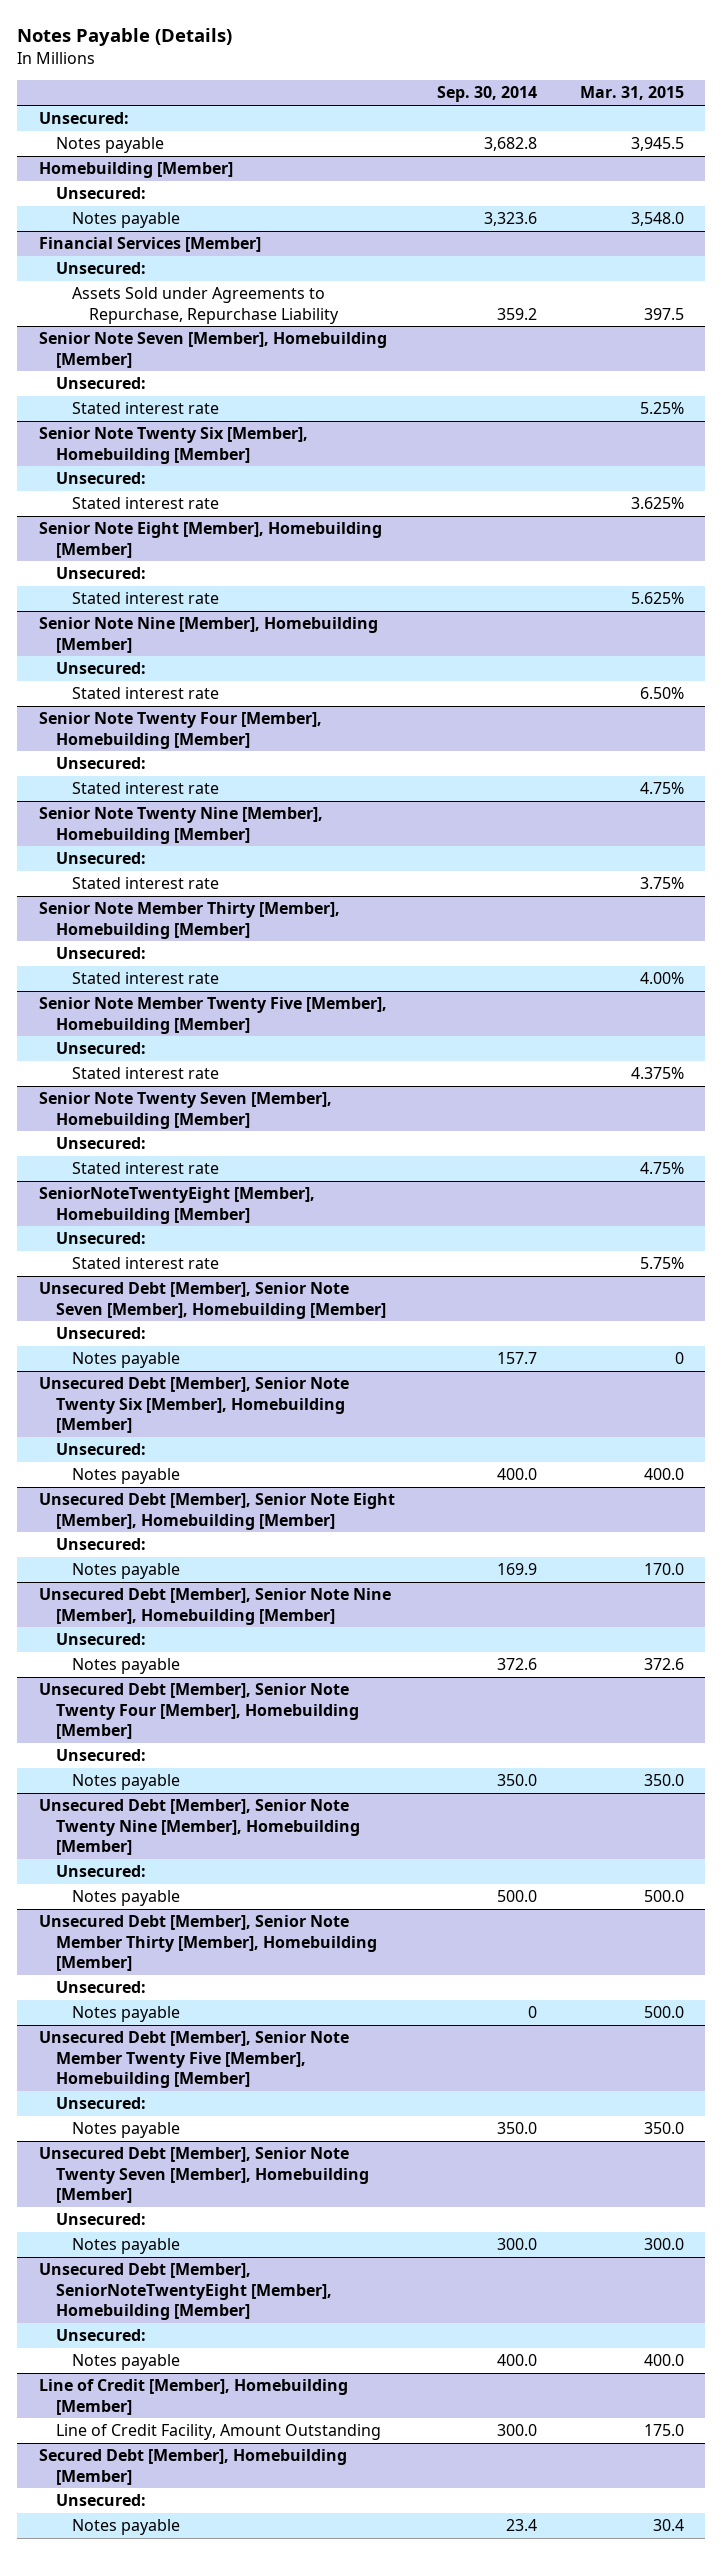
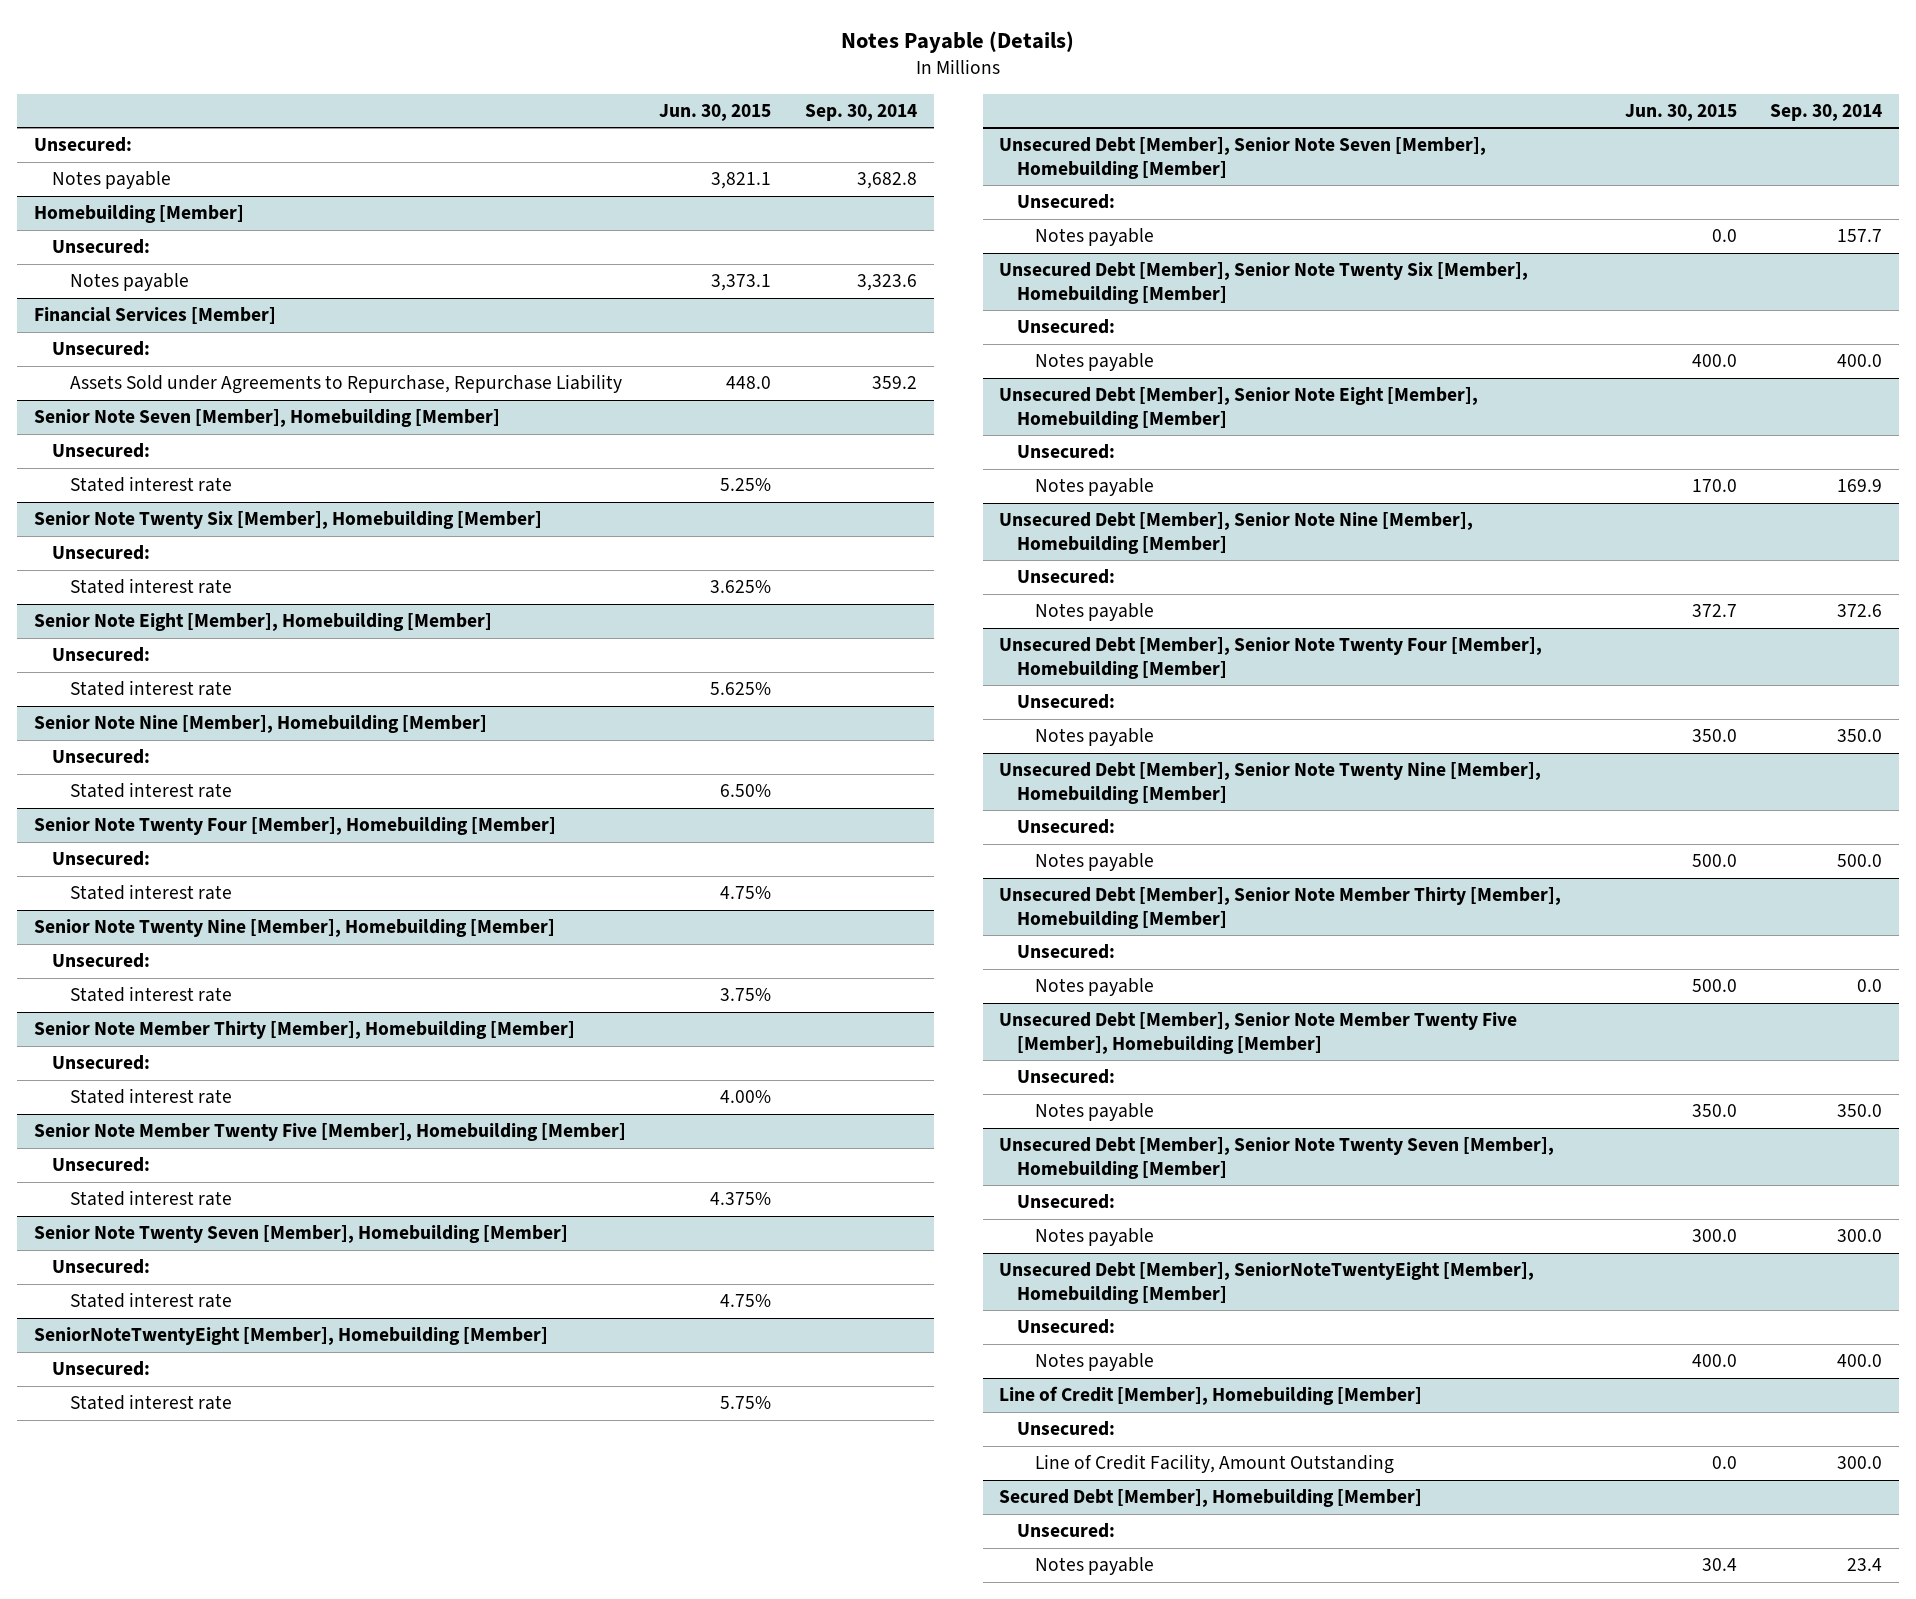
[579,86,684,101] Mar. 31, 2015 -> none
none -> [659,103,772,121] Jun. 30, 2015
[528,2006,538,2019] 0 -> [1857,979,1883,993] 0.0
none -> [1017,1421,1116,1437] Unsecured:

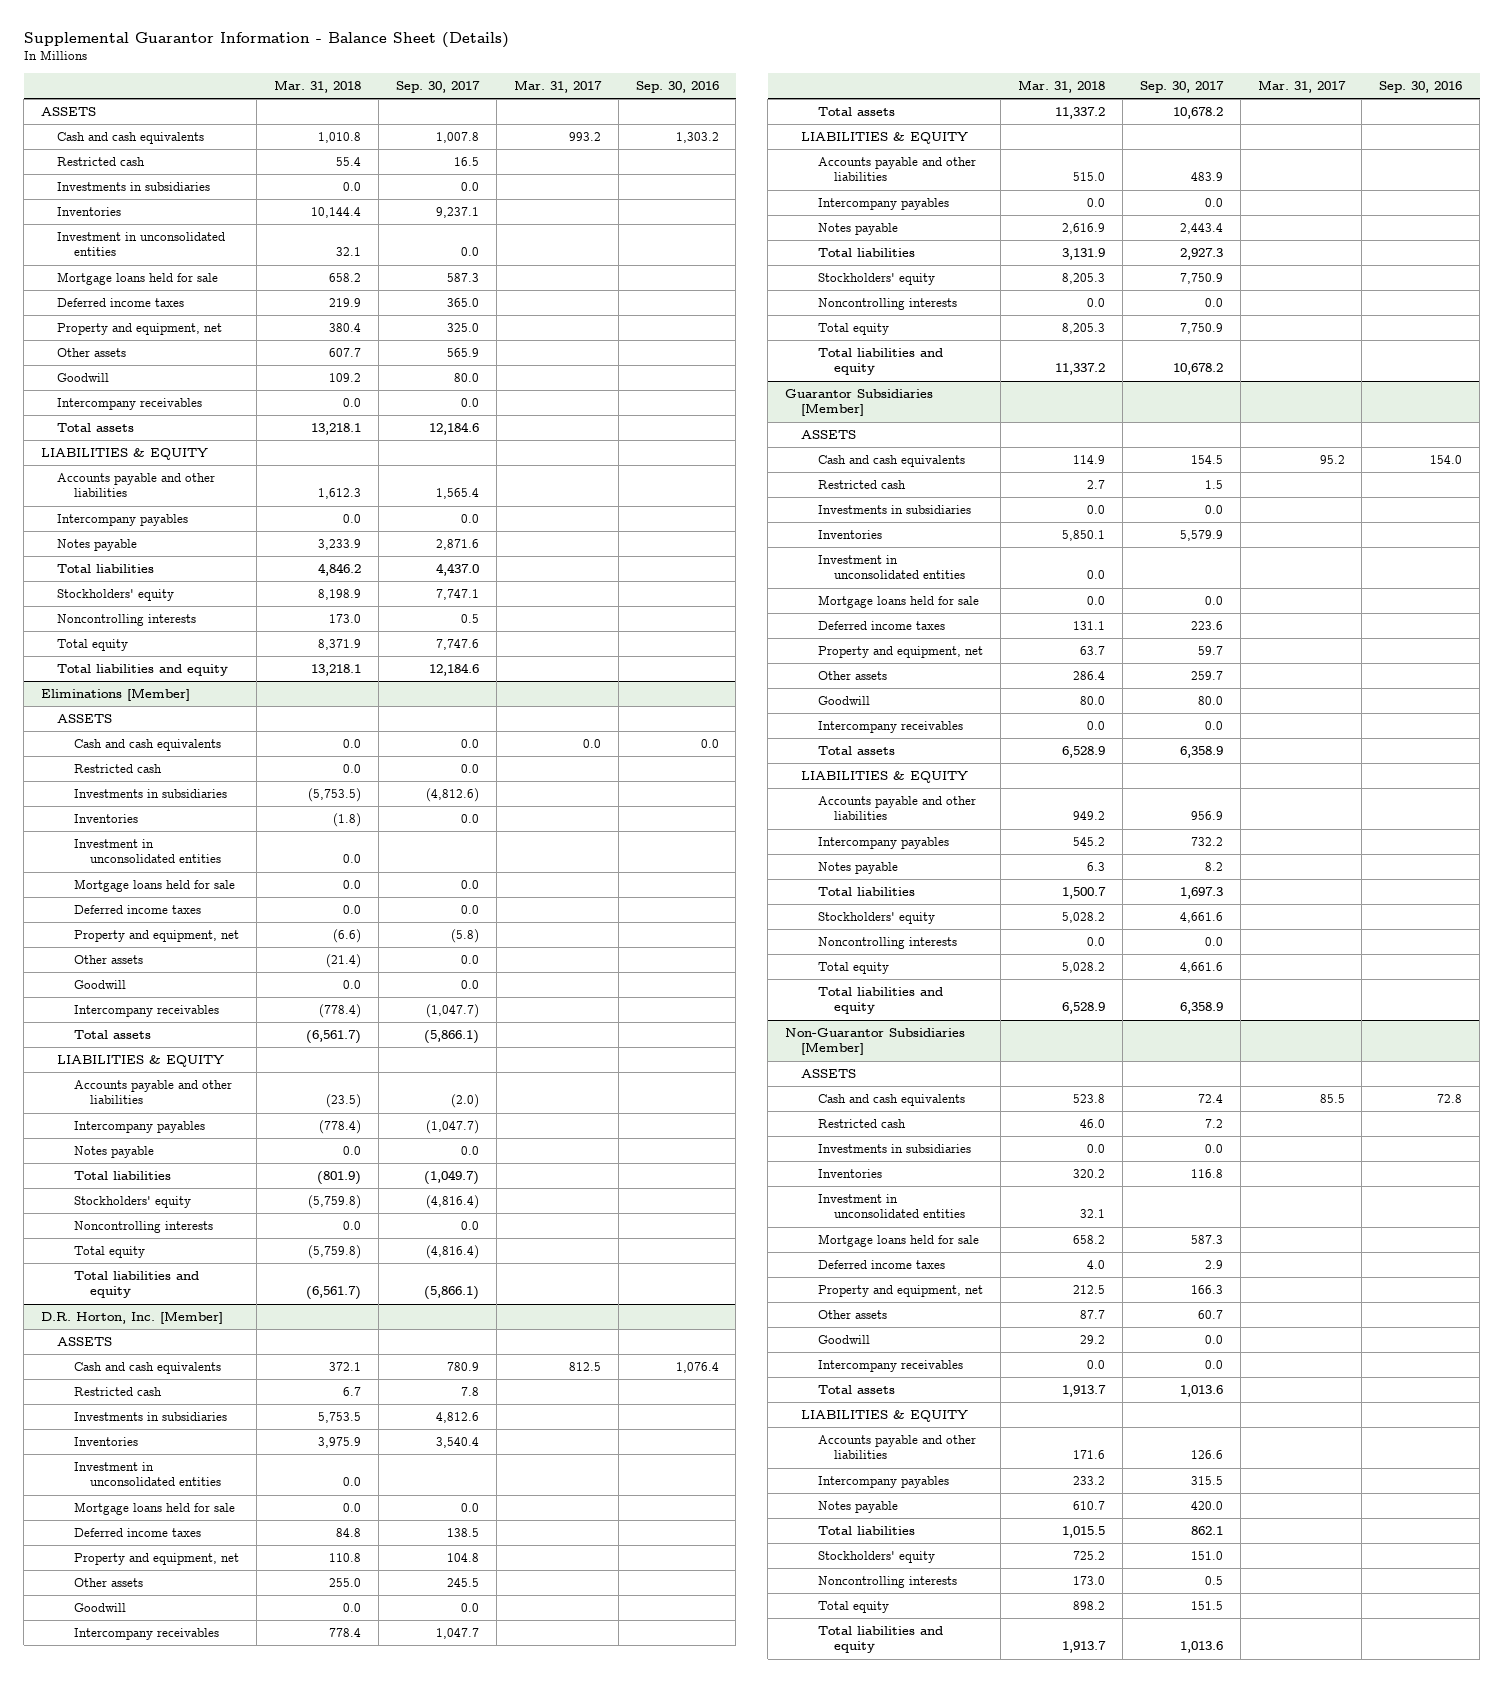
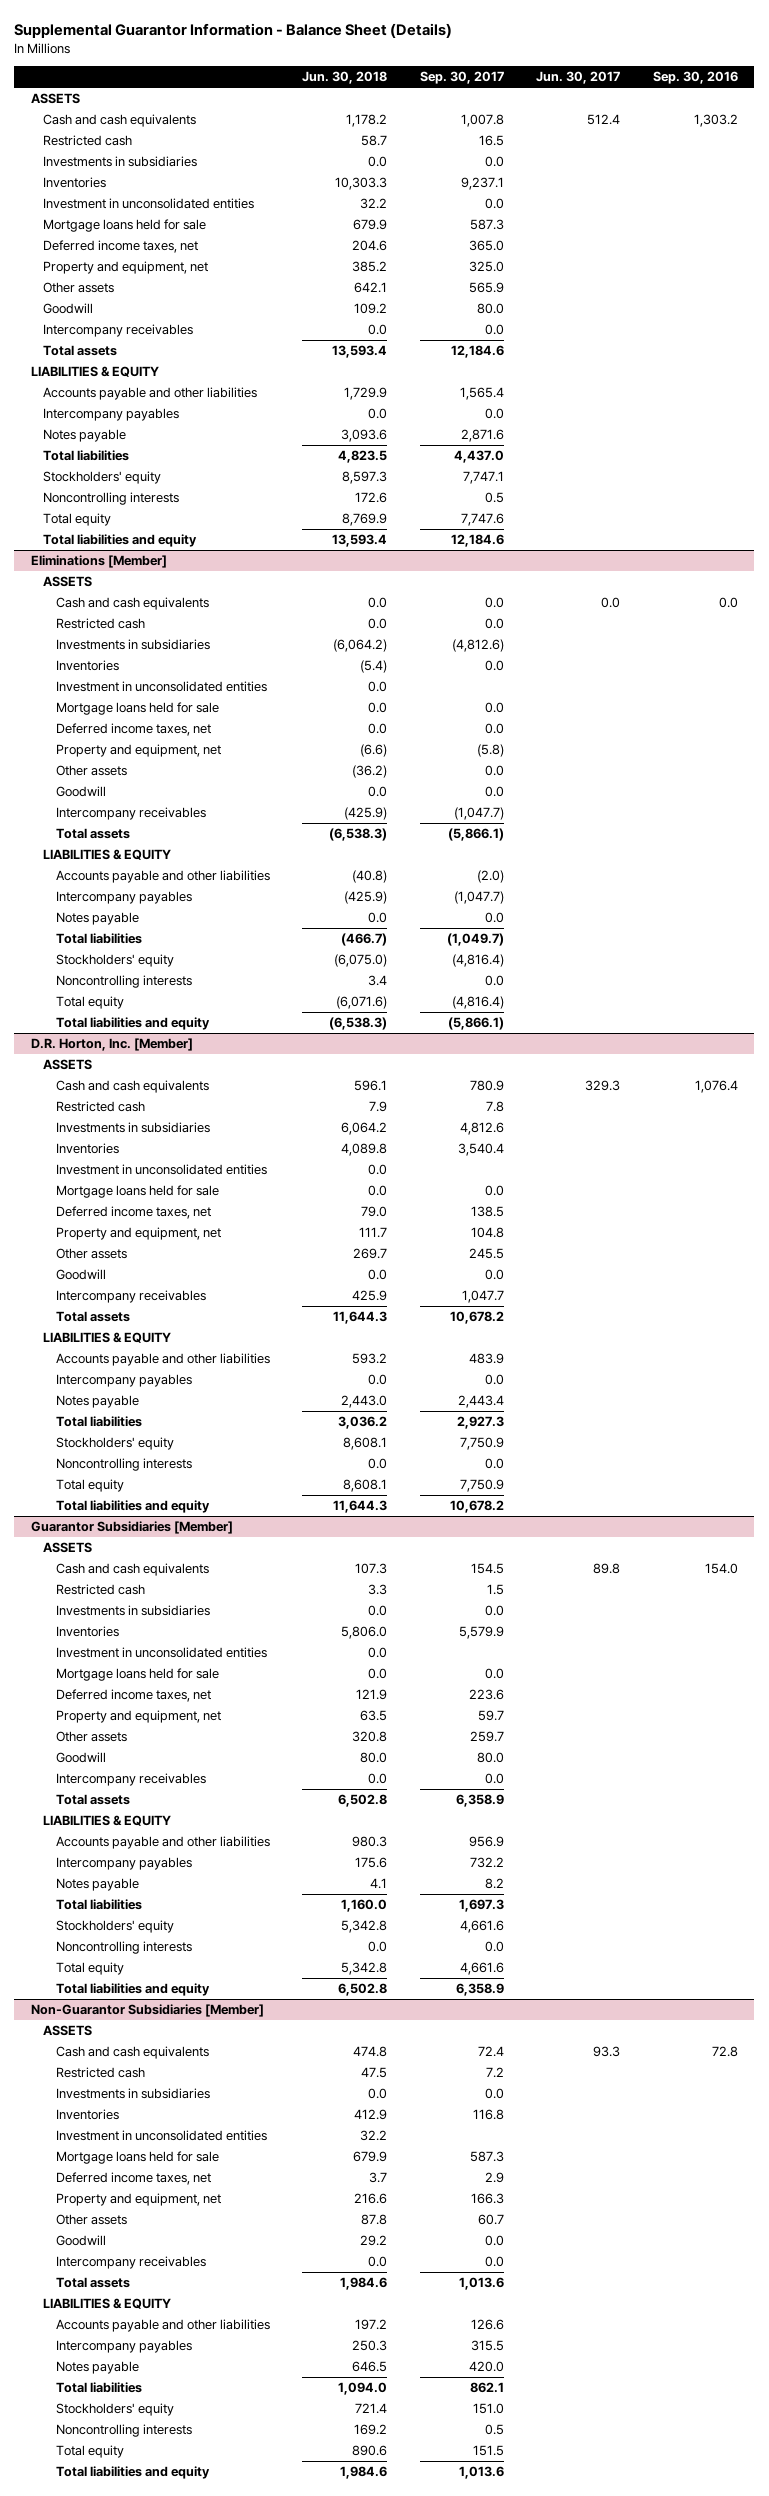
[273,79,361,93] Mar. 31, 2018 -> none
[513,79,602,93] Mar. 31, 2017 -> none
none -> [302,71,388,85] Jun. 30, 2018
none -> [536,71,621,85] Jun. 30, 2017
[57,297,185,307] Deferred income taxes -> [43,240,199,254] Deferred income taxes, net
[73,904,201,914] Deferred income taxes -> [55,723,211,737] Deferred income taxes, net
[73,1527,201,1537] Deferred income taxes -> [55,1206,211,1220] Deferred income taxes, net
[817,620,945,630] Deferred income taxes -> [55,1689,211,1703] Deferred income taxes, net
[817,1259,945,1269] Deferred income taxes -> [55,2172,211,2186] Deferred income taxes, net

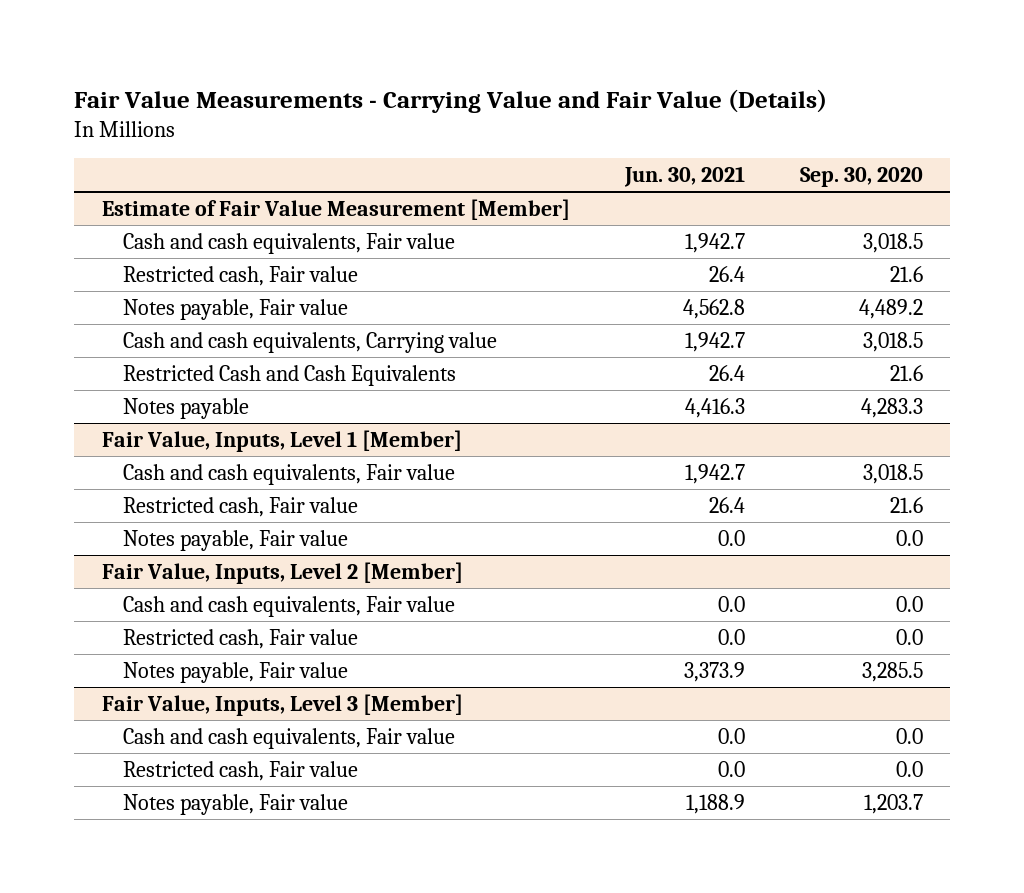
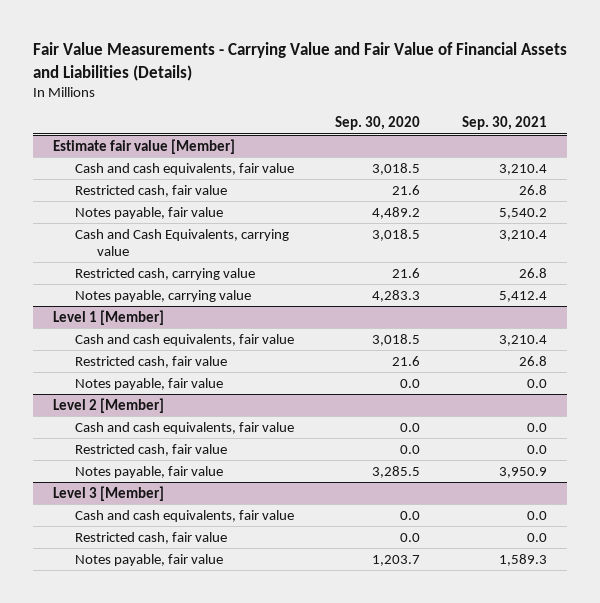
[74,88,828,113] Fair Value Measurements - Carrying Value and Fair Value (Details) -> [32,42,567,81] Fair Value Measurements - Carrying Value and Fair Value of Financial Assets and Liabilities (Details)
[623,166,745,188] Jun. 30, 2021 -> none
none -> [461,116,547,131] Sep. 30, 2021
[101,198,570,220] Estimate of Fair Value Measurement [Member] -> [53,138,236,154] Estimate fair value [Member]
[122,232,455,254] Cash and cash equivalents, Fair value -> [74,162,294,175] Cash and cash equivalents, fair value
[122,265,358,286] Restricted cash, Fair value -> [74,184,227,197] Restricted cash, fair value
[122,298,348,320] Notes payable, Fair value -> [74,206,223,219] Notes payable, fair value
[122,331,497,353] Cash and cash equivalents, Carrying value -> [74,228,289,257] Cash and Cash Equivalents, carrying value
[122,364,456,386] Restricted Cash and Cash Equivalents -> [74,267,255,280] Restricted cash, carrying value
[122,397,249,419] Notes payable -> [74,289,251,302] Notes payable, carrying value
[101,429,462,452] Fair Value, Inputs, Level 1 [Member] -> [53,309,165,325] Level 1 [Member]
[122,463,455,485] Cash and cash equivalents, Fair value -> [74,333,294,346] Cash and cash equivalents, fair value
[122,496,358,517] Restricted cash, Fair value -> [74,355,227,368] Restricted cash, fair value
[122,529,348,551] Notes payable, Fair value -> [74,377,223,390] Notes payable, fair value
[101,561,463,584] Fair Value, Inputs, Level 2 [Member] -> [53,397,165,413] Level 2 [Member]
[122,595,455,617] Cash and cash equivalents, Fair value -> [74,421,294,434] Cash and cash equivalents, fair value
[122,628,358,649] Restricted cash, Fair value -> [74,443,227,456] Restricted cash, fair value
[122,661,348,683] Notes payable, Fair value -> [74,465,223,478] Notes payable, fair value
[101,693,463,716] Fair Value, Inputs, Level 3 [Member] -> [53,485,165,501] Level 3 [Member]
[122,727,455,749] Cash and cash equivalents, Fair value -> [74,509,294,522] Cash and cash equivalents, fair value
[122,760,358,781] Restricted cash, Fair value -> [74,531,227,544] Restricted cash, fair value
[122,793,348,815] Notes payable, Fair value -> [74,553,223,566] Notes payable, fair value

